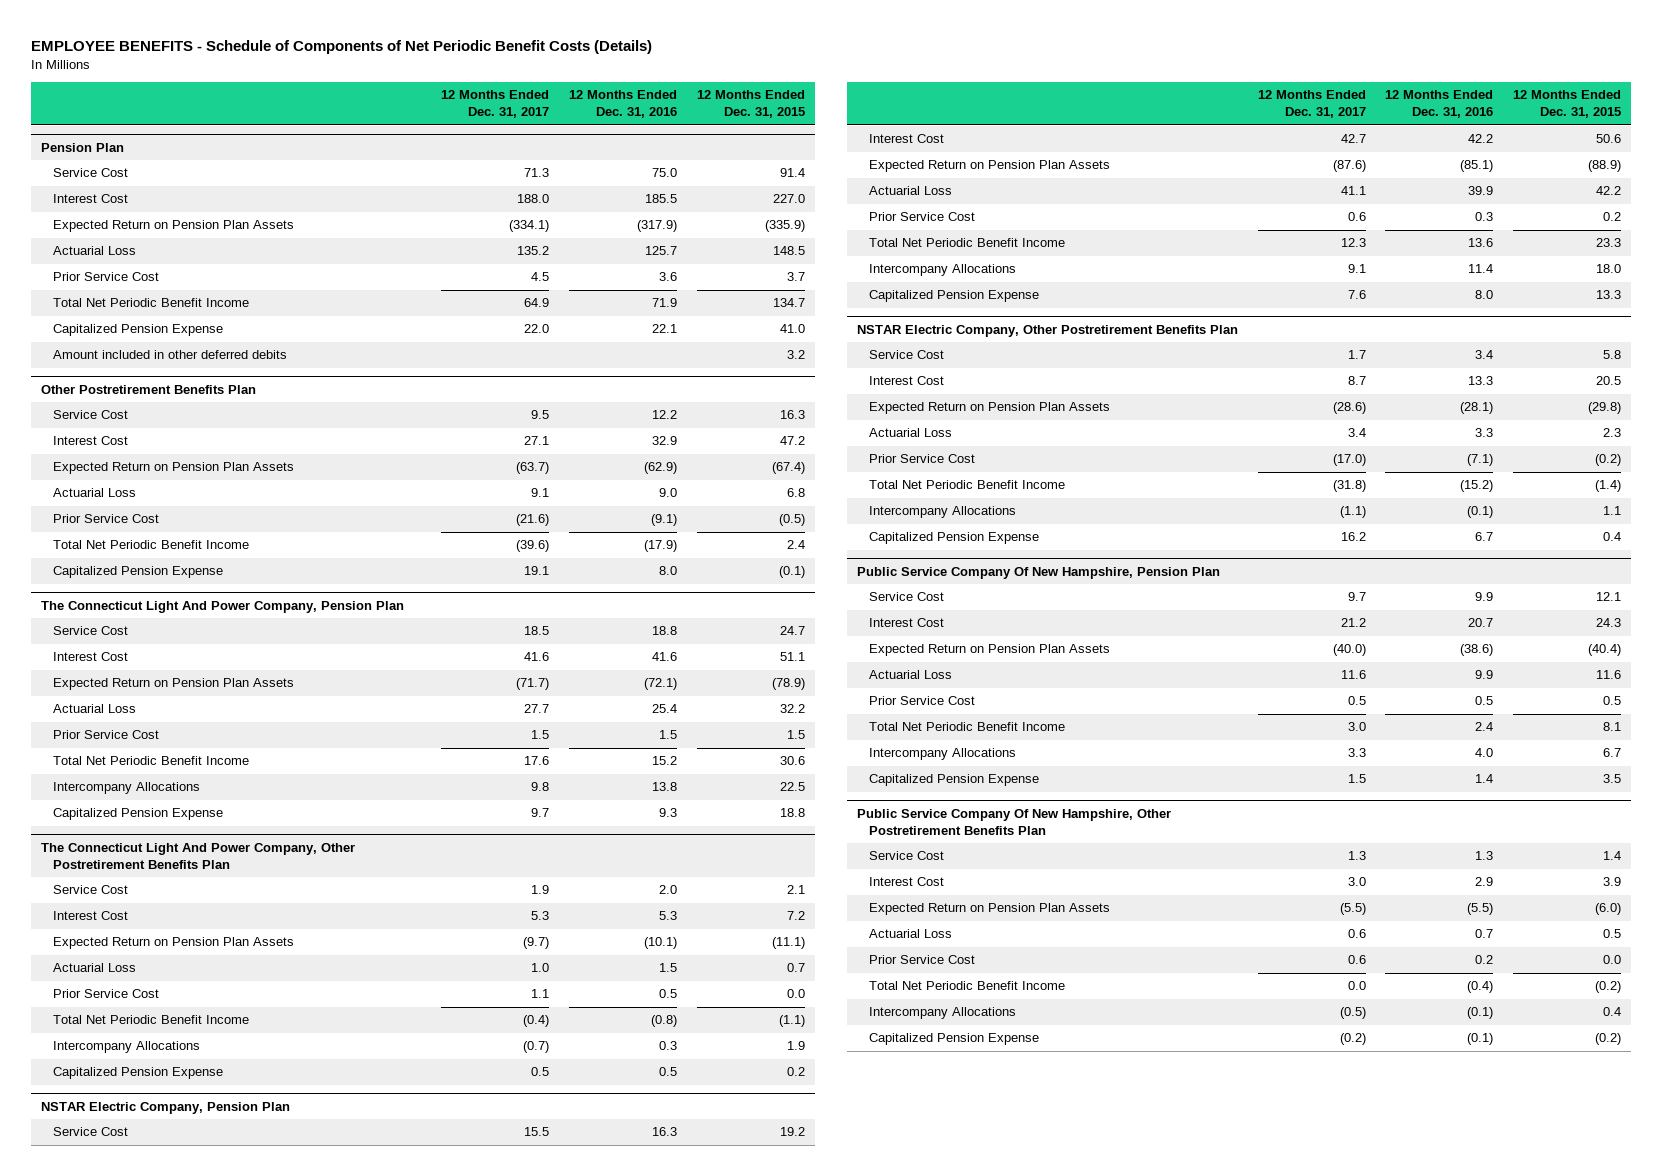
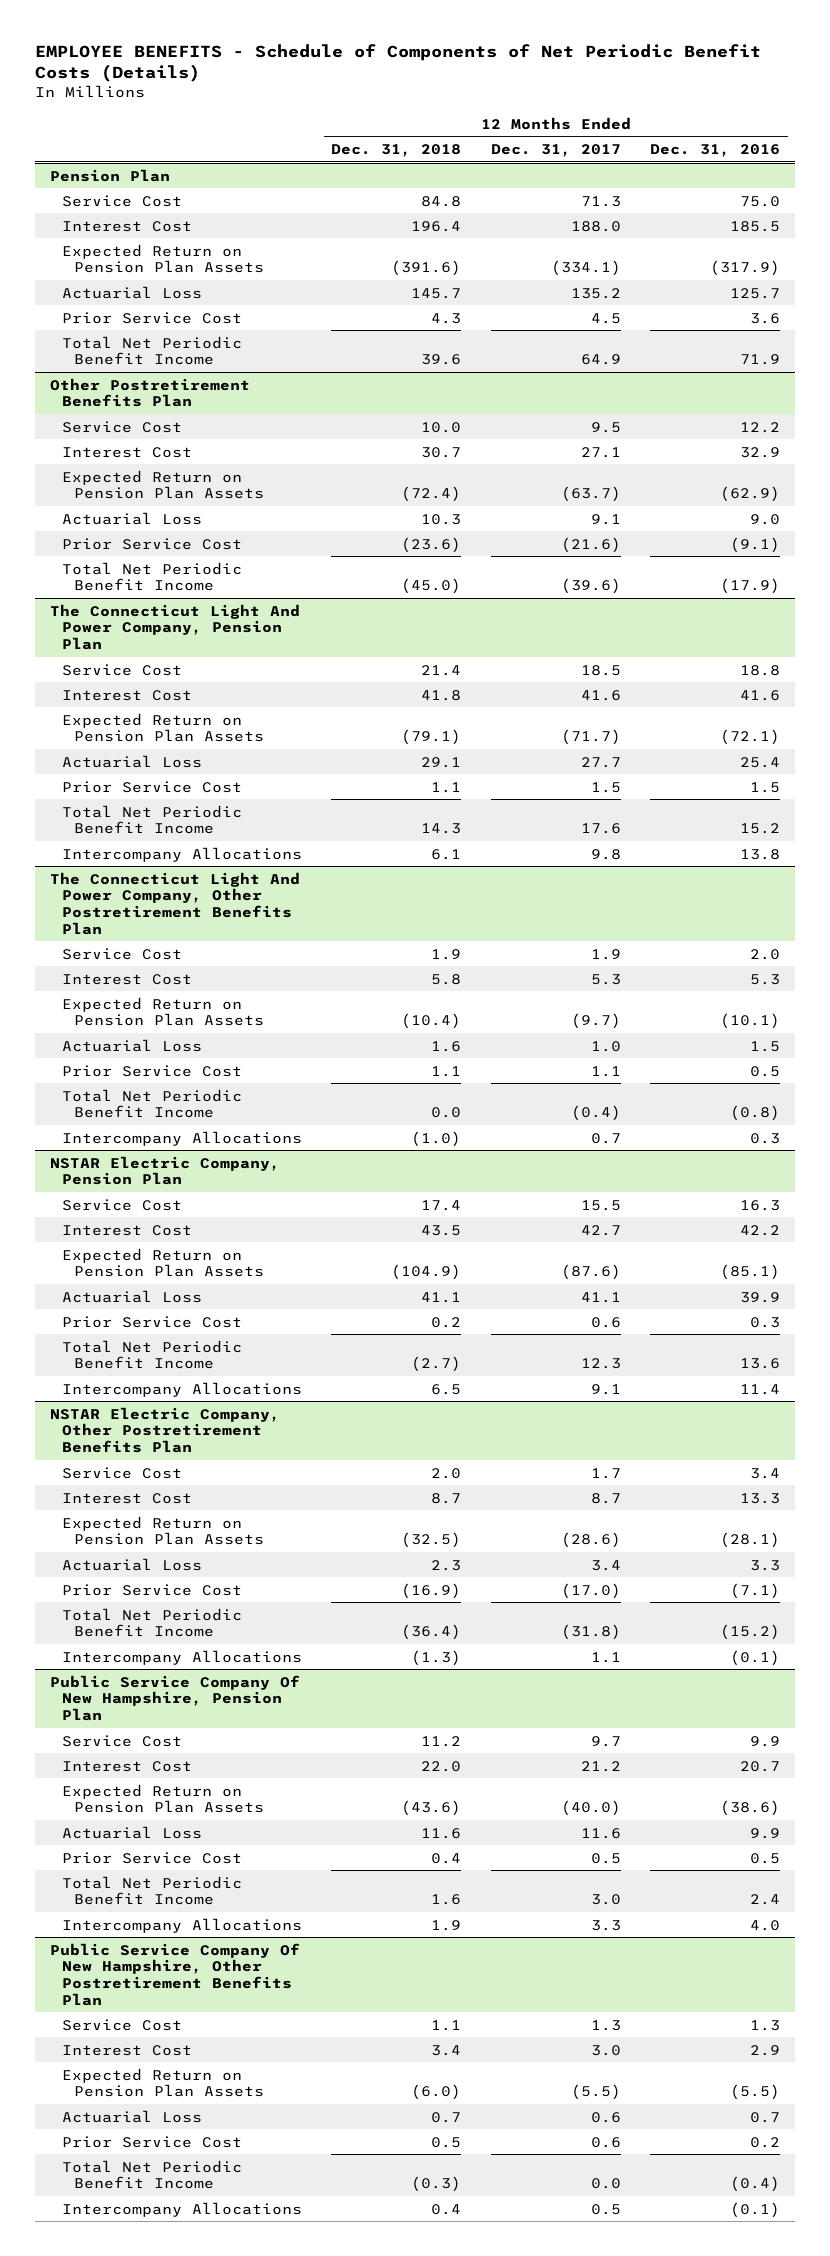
[696,90,805,119] 12 Months Ended Dec. 31, 2015 -> none
none -> [331,144,462,158] Dec. 31, 2018
[52,324,223,337] Capitalized Pension Expense -> none
[52,350,287,360] Amount included in other deferred debits -> none
[52,566,223,579] Capitalized Pension Expense -> none
[52,808,223,821] Capitalized Pension Expense -> none
[52,1067,223,1080] Capitalized Pension Expense -> none
[523,1041,550,1054] (0.7) -> [590,1132,621,1144] 0.7
[869,290,1040,303] Capitalized Pension Expense -> none
[869,532,1040,545] Capitalized Pension Expense -> none
[1339,506,1366,519] (1.1) -> [590,1651,621,1663] 1.1
[869,774,1040,787] Capitalized Pension Expense -> none
[869,1033,1040,1046] Capitalized Pension Expense -> none
[1339,1007,1366,1020] (0.5) -> [590,2203,621,2215] 0.5

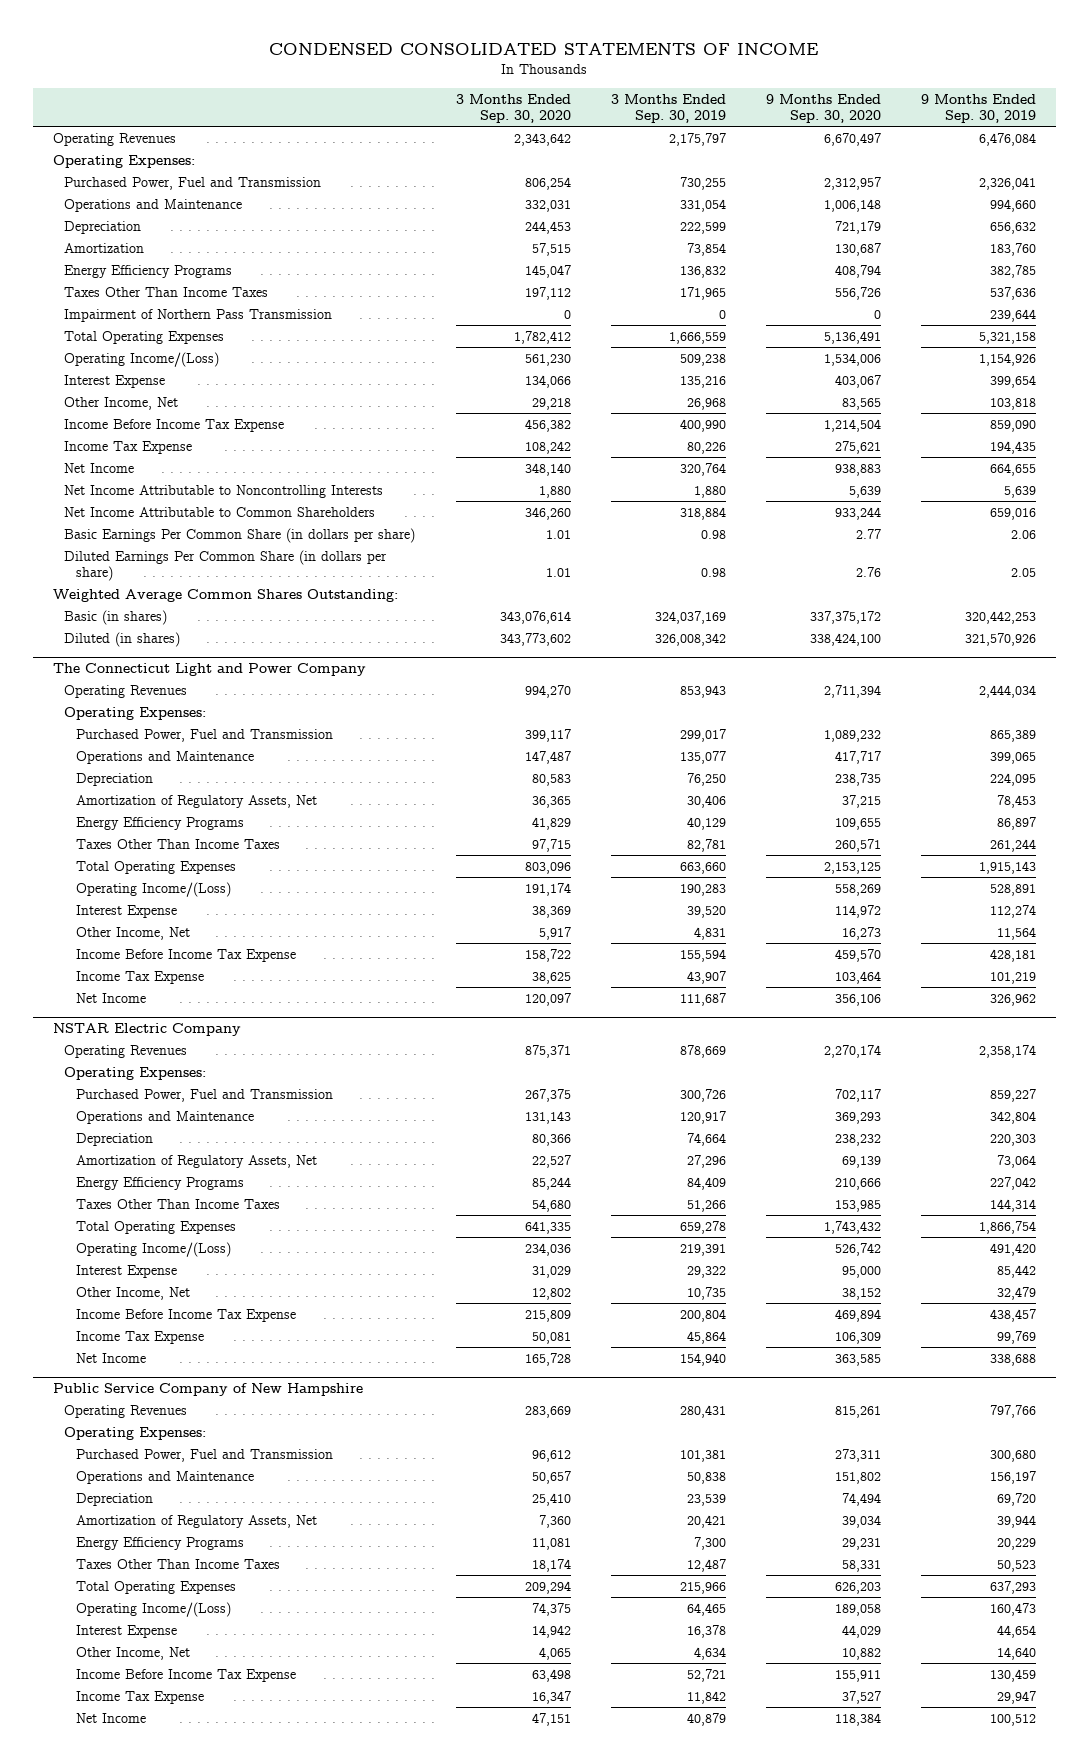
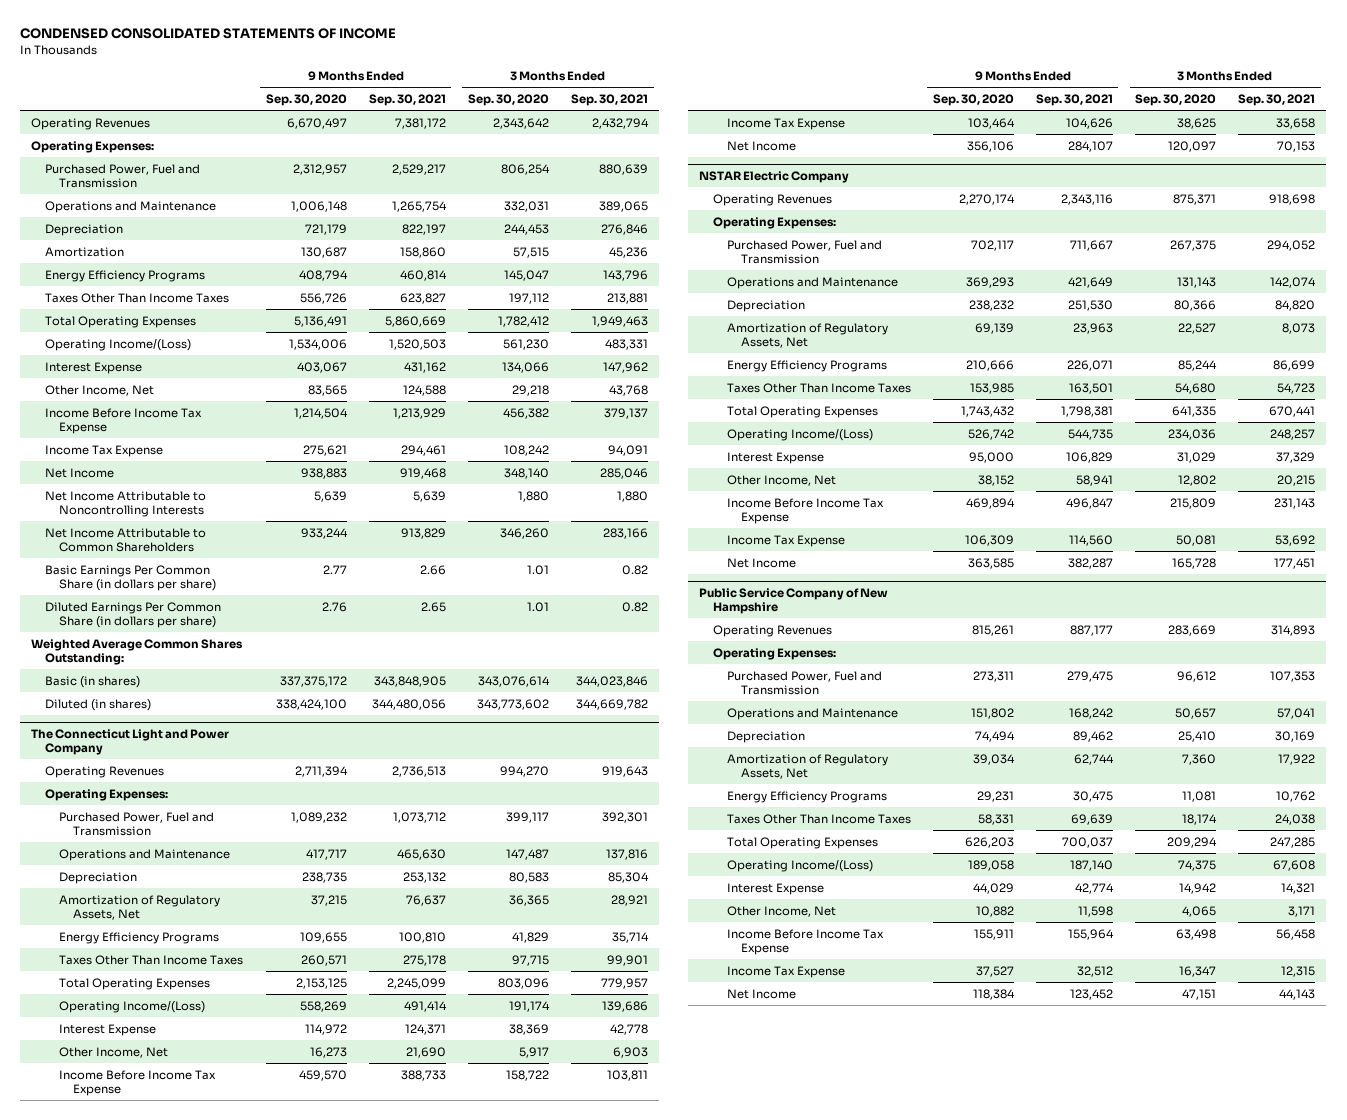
[610,93,726,124] 3 Months Ended Sep. 30, 2019 -> none
[921,93,1037,124] 9 Months Ended Sep. 30, 2019 -> none
none -> [368,94,446,107] Sep. 30, 2021
none -> [571,94,649,107] Sep. 30, 2021
[64,308,333,322] Impairment of Northern Pass Transmission -> none

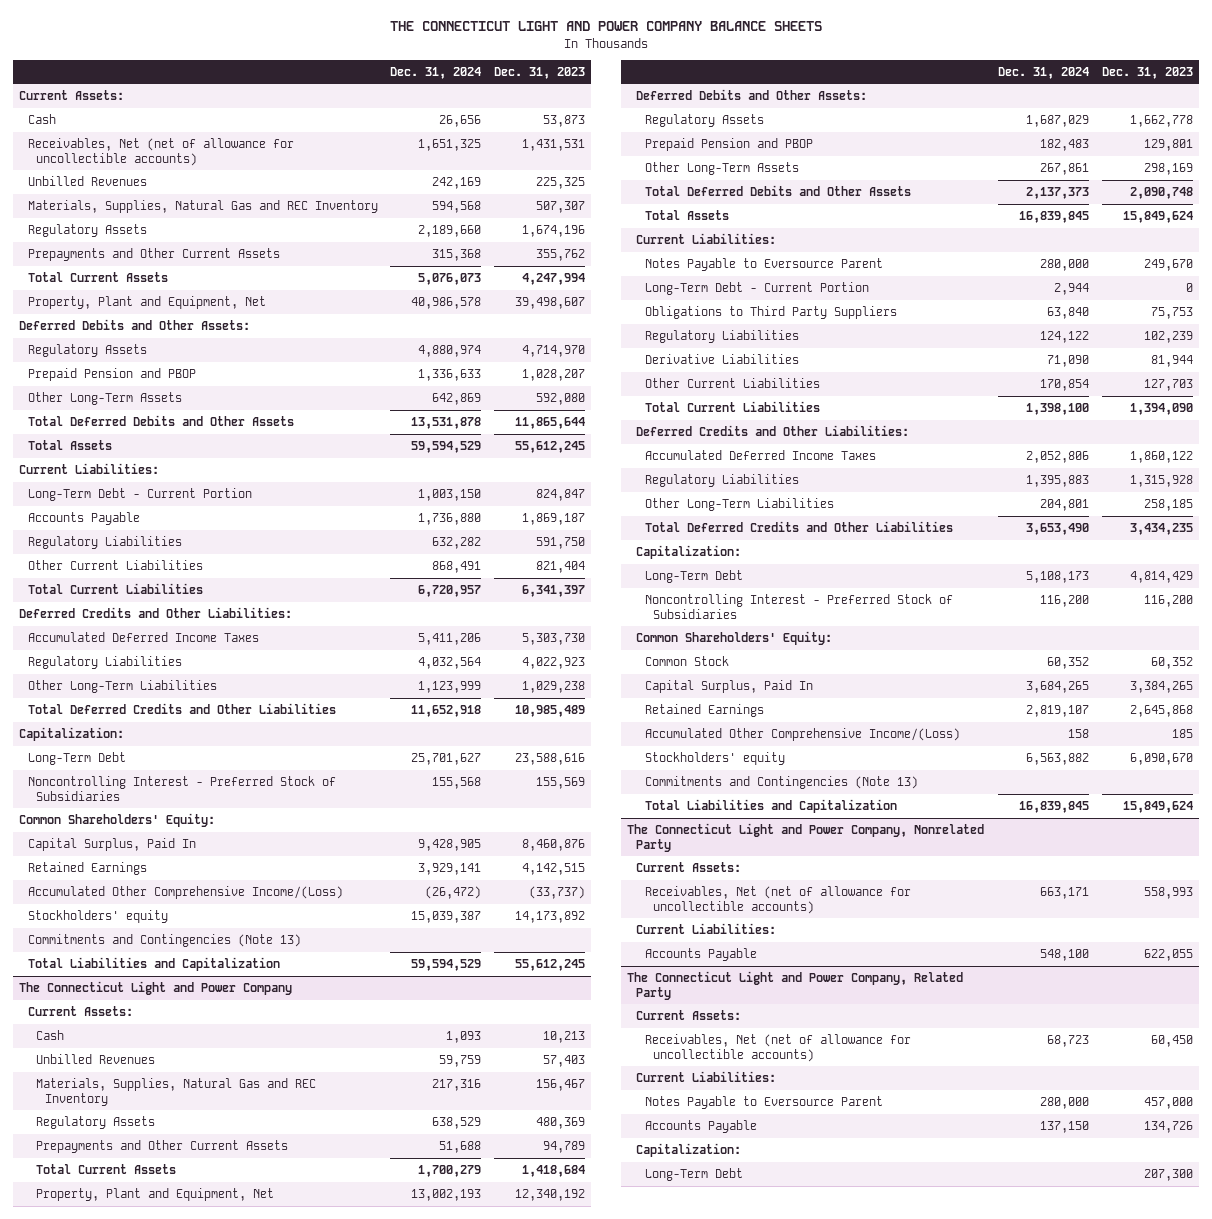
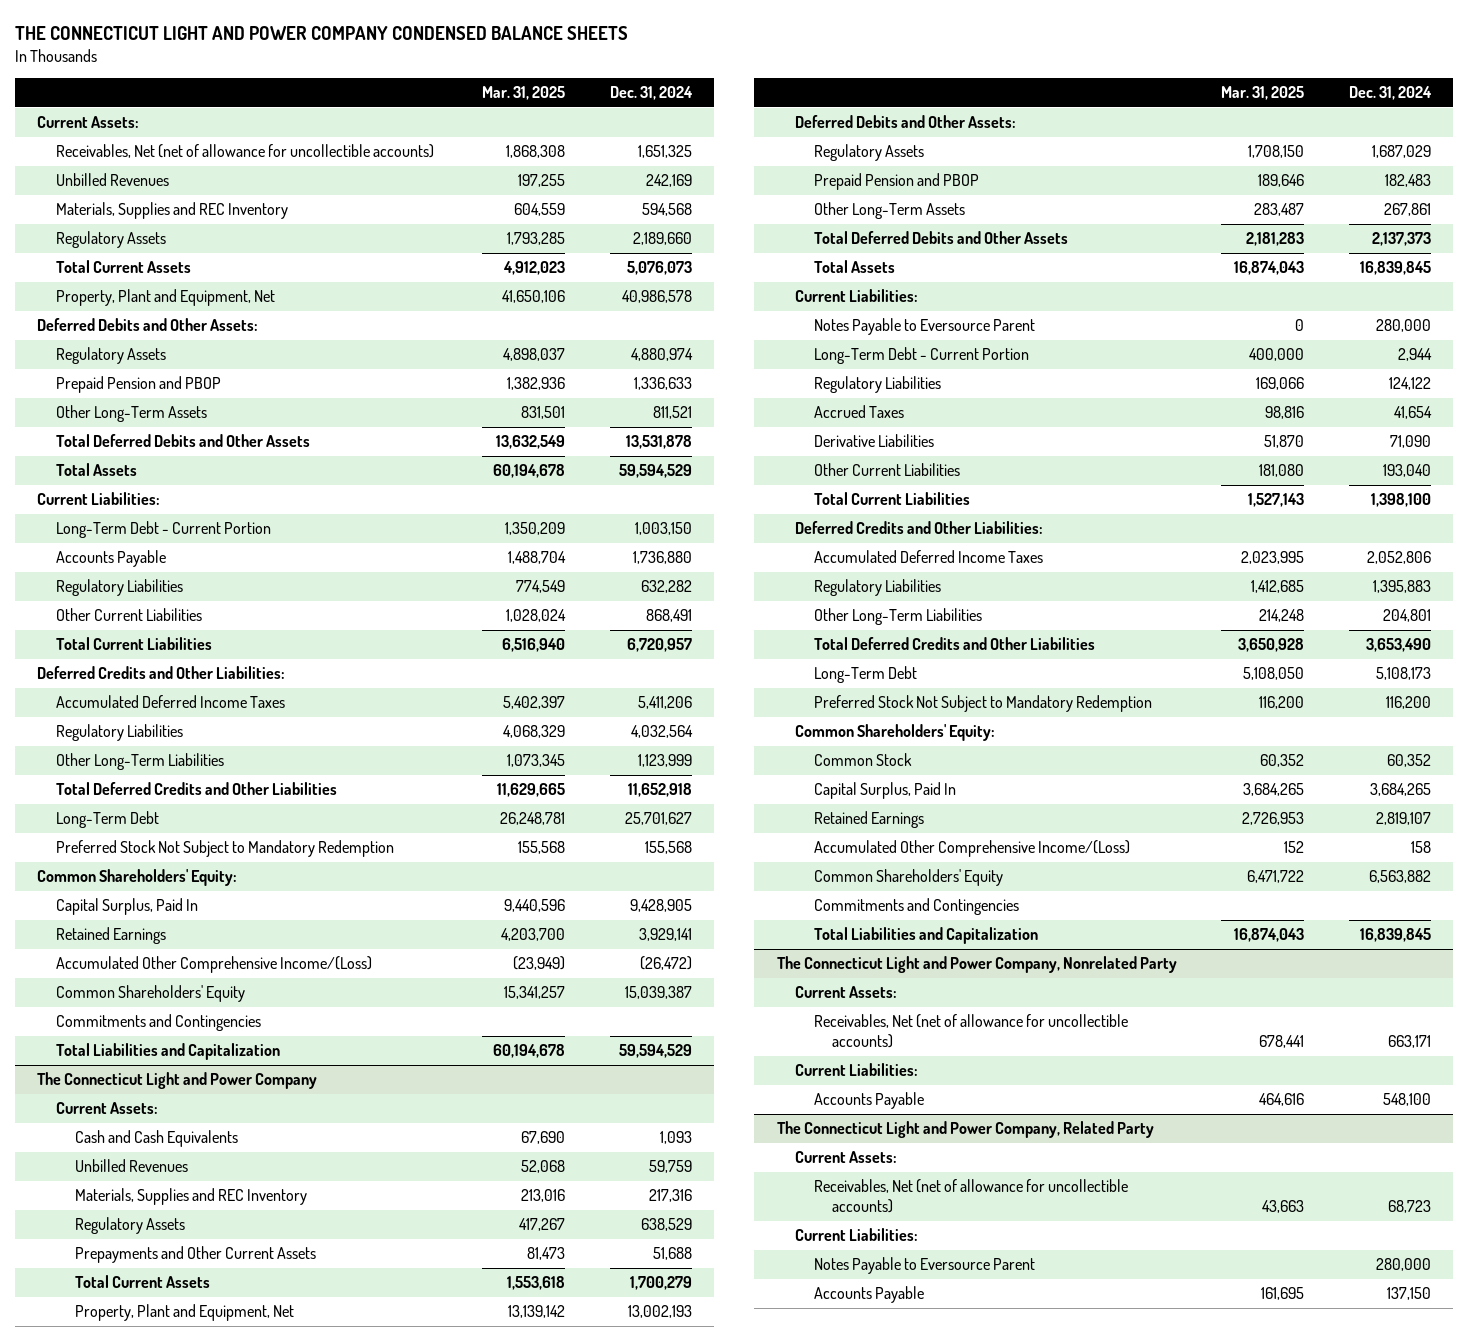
[389,21,822,32] THE CONNECTICUT LIGHT AND POWER COMPANY BALANCE SHEETS -> [14,26,628,41] THE CONNECTICUT LIGHT AND POWER COMPANY CONDENSED BALANCE SHEETS
[493,66,585,79] Dec. 31, 2023 -> none
none -> [481,86,565,101] Mar. 31, 2025
[27,114,56,125] Cash -> none
[27,200,378,214] Materials, Supplies, Natural Gas and REC Inventory -> [55,202,288,220] Materials, Supplies and REC Inventory
[27,248,280,262] Prepayments and Other Current Assets -> none
[432,393,482,406] 642,869 -> [652,406,692,420] 811,521
[18,727,124,742] Capitalization: -> none
[27,776,336,801] Noncontrolling Interest - Preferred Stock of Subsidiaries -> [55,840,394,858] Preferred Stock Not Subject to Mandatory Redemption
[27,910,168,924] Stockholders' equity -> [55,985,245,1003] Common Shareholders' Equity
[27,934,301,948] Commitments and Contingencies (Note 13) -> [55,1014,261,1032] Commitments and Contingencies
[36,1030,65,1041] Cash -> [74,1130,238,1148] Cash and Cash Equivalents
[36,1078,317,1106] Materials, Supplies, Natural Gas and REC Inventory -> [74,1188,307,1206] Materials, Supplies and REC Inventory
[644,306,897,320] Obligations to Third Party Suppliers -> none
none -> [813,405,904,419] Accrued Taxes
[1040,379,1090,392] 170,854 -> [1382,464,1431,478] 193,040
[635,545,741,560] Capitalization: -> none
[644,594,953,619] Noncontrolling Interest - Preferred Stock of Subsidiaries -> [813,695,1152,713] Preferred Stock Not Subject to Mandatory Redemption
[644,752,785,766] Stockholders' equity -> [813,869,1003,887] Common Shareholders' Equity
[644,776,918,790] Commitments and Contingencies (Note 13) -> [813,898,1019,916] Commitments and Contingencies
[635,1143,741,1158] Capitalization: -> none
[644,1168,743,1182] Long-Term Debt -> none

